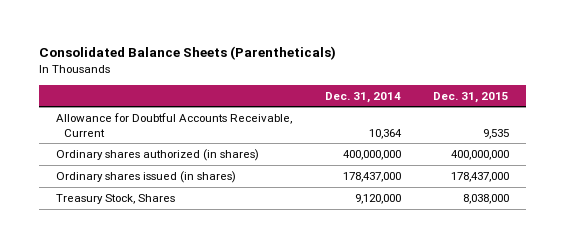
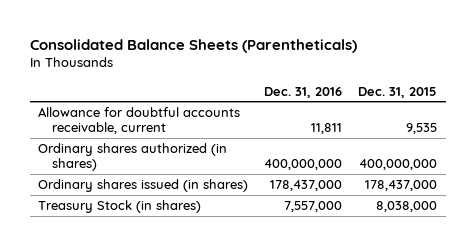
[324,91,401,103] Dec. 31, 2014 -> none
none -> [264,86,343,98] Dec. 31, 2016
[55,112,292,137] Allowance for Doubtful Accounts Receivable, Current -> [37,107,240,135] Allowance for doubtful accounts receivable, current
[55,193,175,204] Treasury Stock, Shares -> [37,200,201,214] Treasury Stock (in shares)

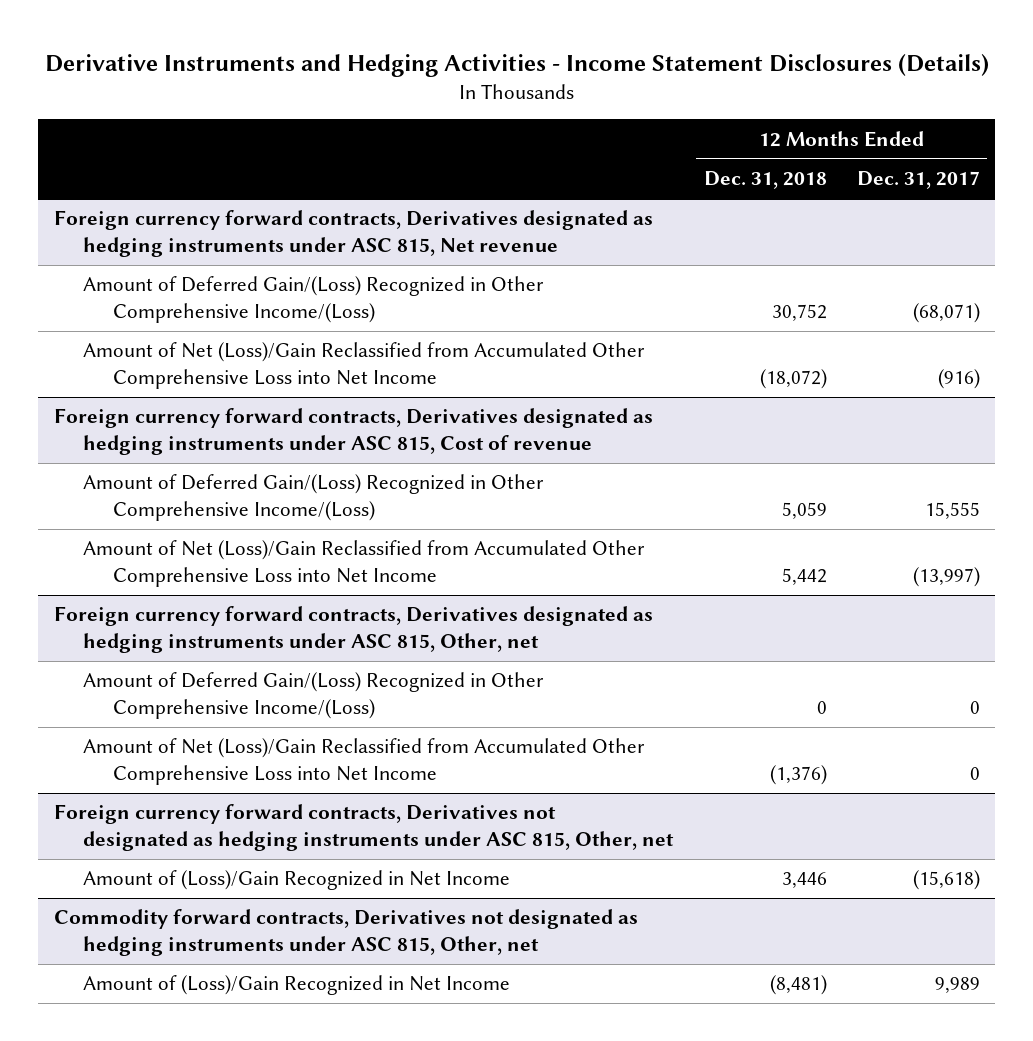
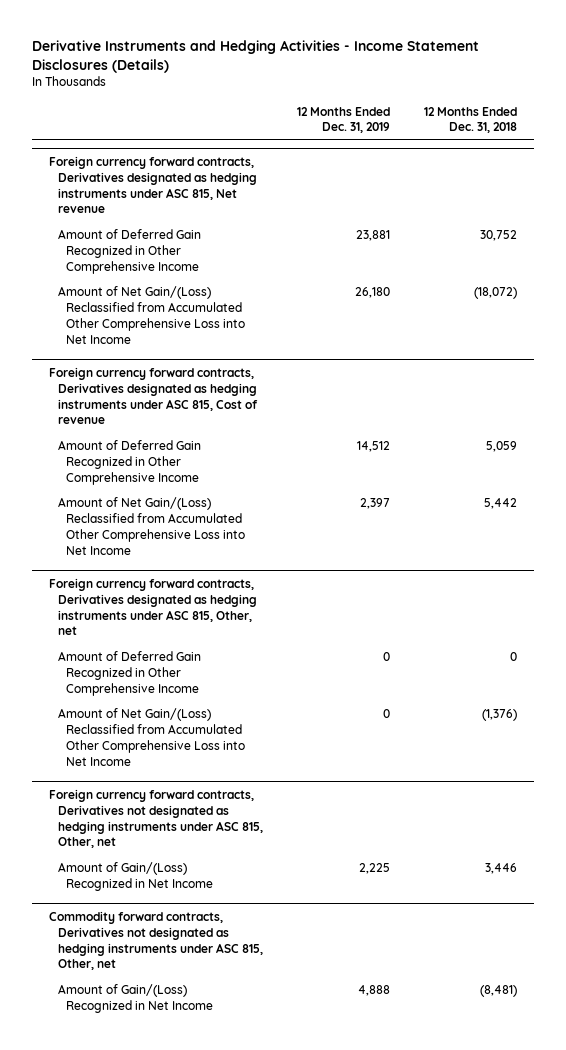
[856,171,980,190] Dec. 31, 2017 -> none
none -> [296,106,390,134] 12 Months Ended Dec. 31, 2019
[83,276,545,324] Amount of Deferred Gain/(Loss) Recognized in Other Comprehensive Income/(Loss) -> [57,229,201,274] Amount of Deferred Gain Recognized in Other Comprehensive Income
[83,342,646,390] Amount of Net (Loss)/Gain Reclassified from Accumulated Other Comprehensive Loss into Net Income -> [57,286,246,344] Amount of Net Gain/(Loss) Reclassified from Accumulated Other Comprehensive Loss into Net Income
[83,474,545,522] Amount of Deferred Gain/(Loss) Recognized in Other Comprehensive Income/(Loss) -> [57,440,201,485] Amount of Deferred Gain Recognized in Other Comprehensive Income
[83,540,646,588] Amount of Net (Loss)/Gain Reclassified from Accumulated Other Comprehensive Loss into Net Income -> [57,497,246,555] Amount of Net Gain/(Loss) Reclassified from Accumulated Other Comprehensive Loss into Net Income
[83,672,545,720] Amount of Deferred Gain/(Loss) Recognized in Other Comprehensive Income/(Loss) -> [57,651,201,696] Amount of Deferred Gain Recognized in Other Comprehensive Income
[83,738,646,786] Amount of Net (Loss)/Gain Reclassified from Accumulated Other Comprehensive Loss into Net Income -> [57,708,246,766] Amount of Net Gain/(Loss) Reclassified from Accumulated Other Comprehensive Loss into Net Income
[83,870,511,891] Amount of (Loss)/Gain Recognized in Net Income -> [57,862,214,891] Amount of Gain/(Loss) Recognized in Net Income
[83,975,511,996] Amount of (Loss)/Gain Recognized in Net Income -> [57,984,214,1013] Amount of Gain/(Loss) Recognized in Net Income

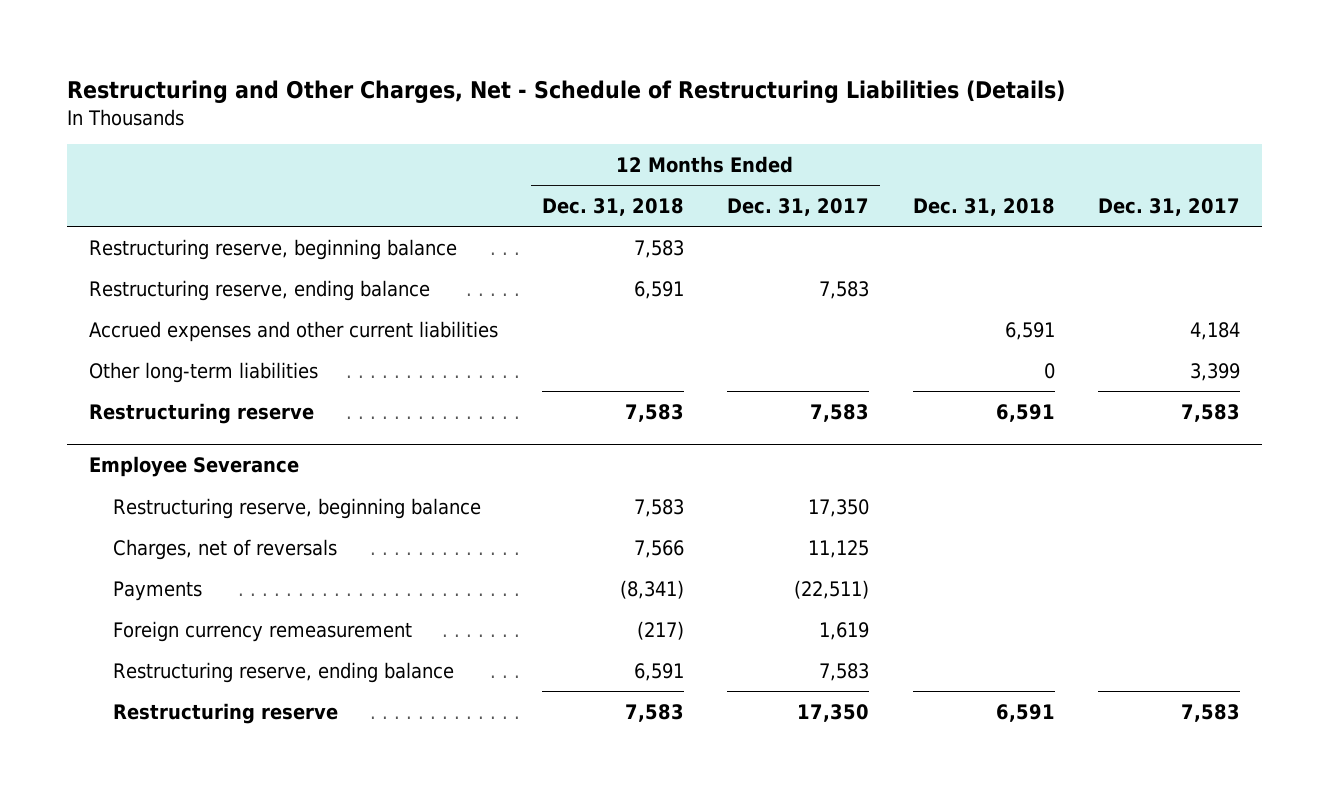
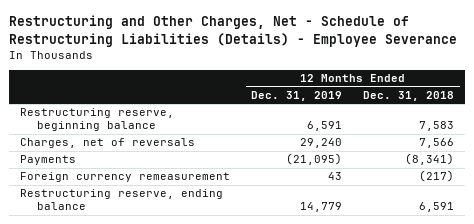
[67,80,1066,104] Restructuring and Other Charges, Net - Schedule of Restructuring Liabilities (Details) -> [8,15,457,47] Restructuring and Other Charges, Net - Schedule of Restructuring Liabilities (Details) - Employee Severance
[727,198,870,217] Dec. 31, 2017 -> none
[912,198,1055,217] Dec. 31, 2018 -> none
[1097,198,1240,217] Dec. 31, 2017 -> none
none -> [251,90,343,101] Dec. 31, 2019
[89,279,431,301] Restructuring reserve, ending balance -> none
[89,320,499,342] Accrued expenses and other current liabilities -> none
[89,361,319,383] Other long-term liabilities -> none
[89,402,315,424] Restructuring reserve -> none
[89,456,300,478] Employee Severance -> none
[112,497,481,519] Restructuring reserve, beginning balance -> none
[112,702,338,724] Restructuring reserve -> none

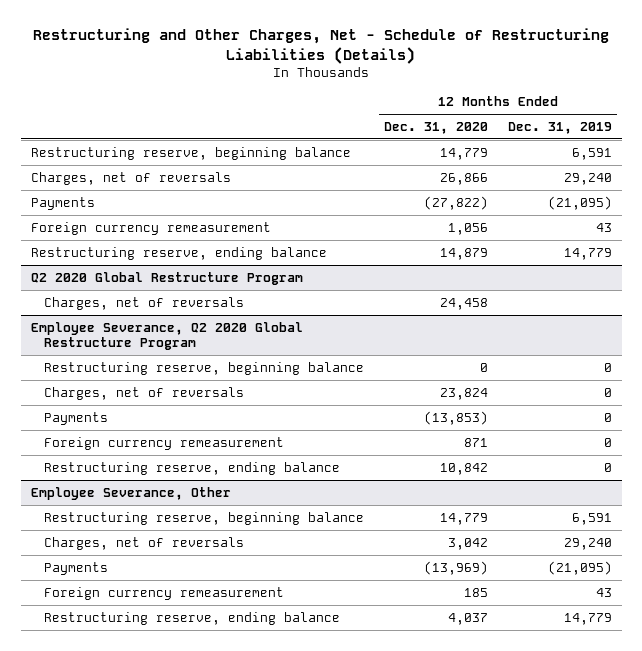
[8,15,457,47] Restructuring and Other Charges, Net - Schedule of Restructuring Liabilities (Details) - Employee Severance -> [33,28,610,64] Restructuring and Other Charges, Net - Schedule of Restructuring Liabilities (Details)
[363,90,455,101] Dec. 31, 2018 -> none
none -> [383,121,488,134] Dec. 31, 2020
none -> [30,271,303,285] Q2 2020 Global Restructure Program
none -> [43,296,244,310] Charges, net of reversals
none -> [30,321,303,350] Employee Severance, Q2 2020 Global Restructure Program
none -> [43,361,364,375] Restructuring reserve, beginning balance
none -> [43,386,244,400] Charges, net of reversals
none -> [43,411,108,425] Payments
none -> [43,436,284,450] Foreign currency remeasurement
none -> [43,461,340,475] Restructuring reserve, ending balance
none -> [30,486,231,500] Employee Severance, Other
none -> [43,511,364,525] Restructuring reserve, beginning balance
none -> [43,536,244,550] Charges, net of reversals
none -> [43,561,108,575] Payments
none -> [43,586,284,600] Foreign currency remeasurement
none -> [43,611,340,625] Restructuring reserve, ending balance

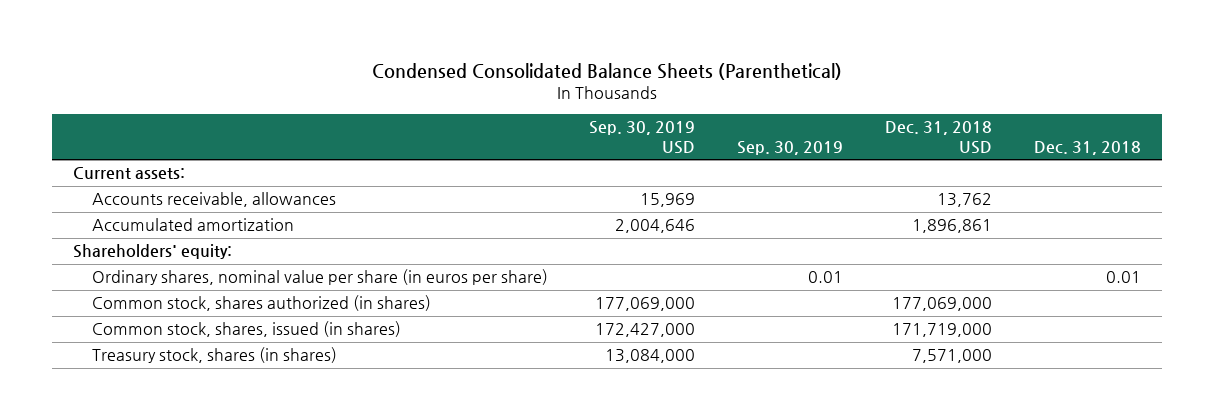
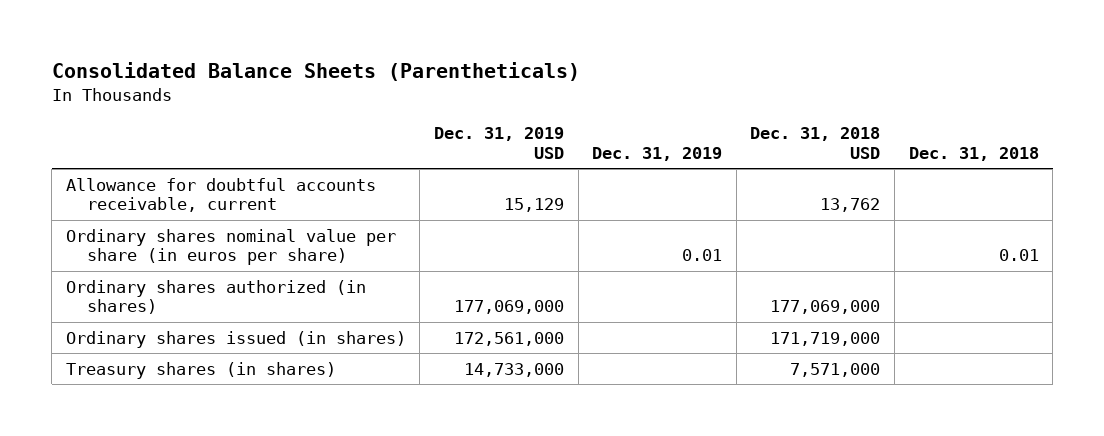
[371,62,842,80] Condensed Consolidated Balance Sheets (Parenthetical) -> [51,61,580,81] Consolidated Balance Sheets (Parentheticals)
[589,121,696,154] Sep. 30, 2019 USD -> none
[737,140,844,155] Sep. 30, 2019 -> none
none -> [433,127,564,160] Dec. 31, 2019 USD
none -> [592,147,723,162] Dec. 31, 2019
[73,167,186,180] Current assets: -> none
[91,218,294,232] Accumulated amortization -> none
[73,244,233,260] Shareholders' equity: -> none
[91,192,336,208] Accounts receivable, allowances -> [65,177,376,213] Allowance for doubtful accounts receivable, current
[91,269,548,286] Ordinary shares, nominal value per share (in euros per share) -> [65,228,396,266] Ordinary shares nominal value per share (in euros per share)
[91,295,431,312] Common stock, shares authorized (in shares) -> [65,279,366,315] Ordinary shares authorized (in shares)
[91,321,401,338] Common stock, shares, issued (in shares) -> [65,330,406,348] Ordinary shares issued (in shares)
[91,347,337,364] Treasury stock, shares (in shares) -> [65,361,336,379] Treasury shares (in shares)

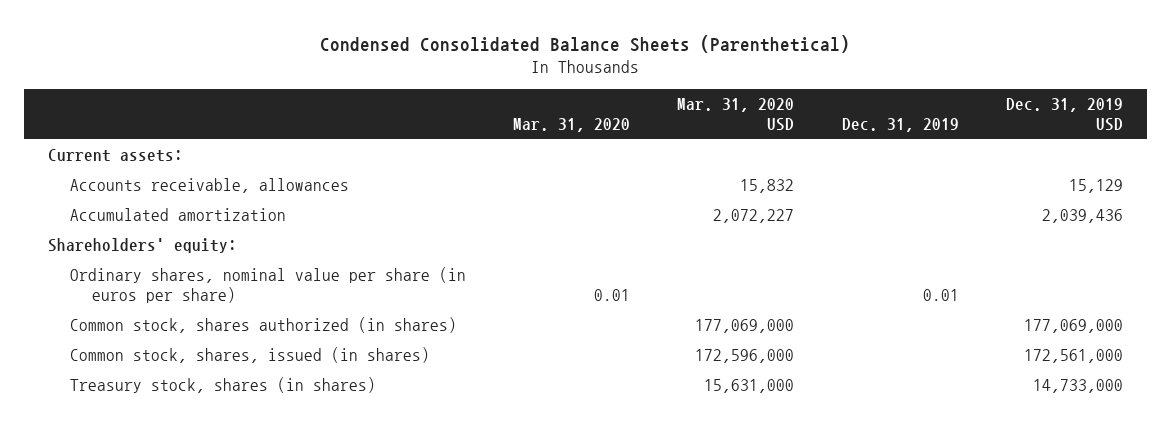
[51,61,580,81] Consolidated Balance Sheets (Parentheticals) -> [320,34,851,53] Condensed Consolidated Balance Sheets (Parenthetical)
[750,127,881,160] Dec. 31, 2018 USD -> none
[908,147,1039,162] Dec. 31, 2018 -> none
none -> [513,118,631,133] Mar. 31, 2020
none -> [677,98,795,132] Mar. 31, 2020 USD
none -> [47,149,183,163] Current assets:
[65,177,376,213] Allowance for doubtful accounts receivable, current -> [69,178,349,194] Accounts receivable, allowances
none -> [69,208,286,222] Accumulated amortization
none -> [47,238,237,254] Shareholders' equity:
[65,228,396,266] Ordinary shares nominal value per share (in euros per share) -> [69,267,466,304] Ordinary shares, nominal value per share (in euros per share)
[65,279,366,315] Ordinary shares authorized (in shares) -> [69,317,457,334] Common stock, shares authorized (in shares)
[65,330,406,348] Ordinary shares issued (in shares) -> [69,347,430,364] Common stock, shares, issued (in shares)
[65,361,336,379] Treasury shares (in shares) -> [69,377,376,394] Treasury stock, shares (in shares)

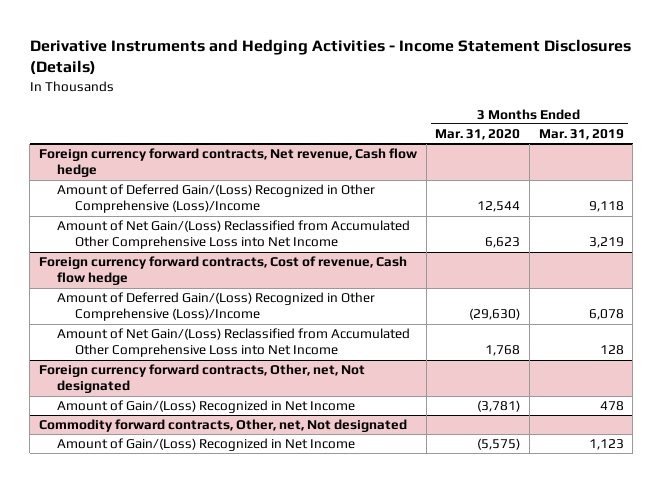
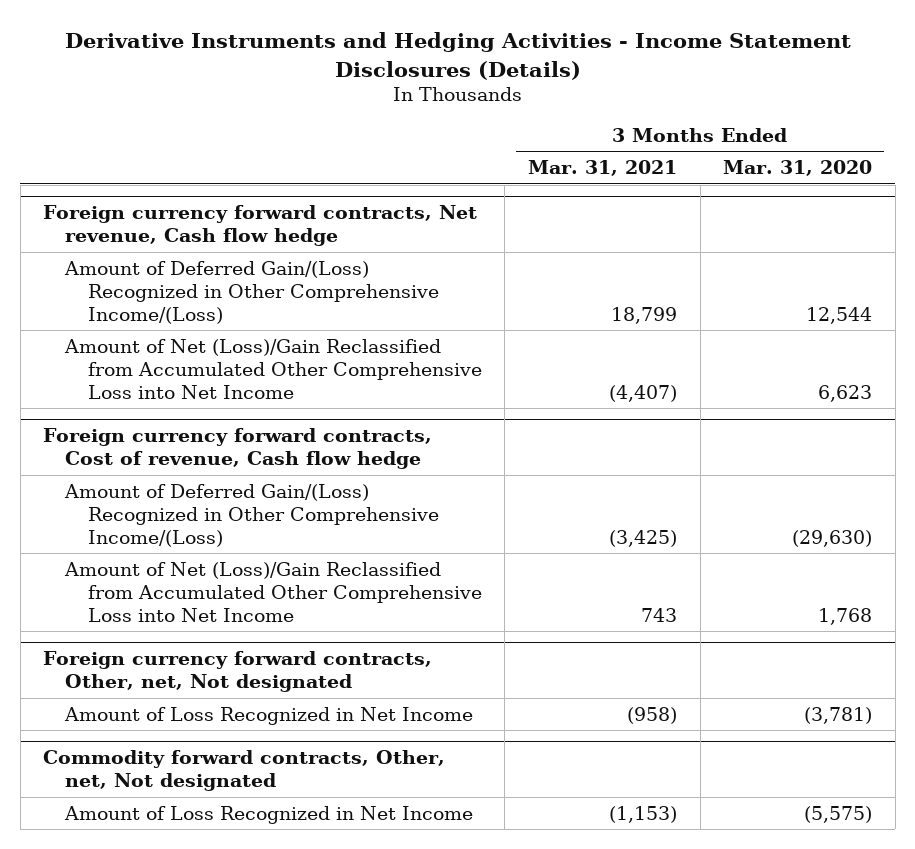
[538,128,624,140] Mar. 31, 2019 -> none
none -> [527,160,677,177] Mar. 31, 2021
[57,184,376,214] Amount of Deferred Gain/(Loss) Recognized in Other Comprehensive (Loss)/Income -> [64,260,439,324] Amount of Deferred Gain/(Loss) Recognized in Other Comprehensive Income/(Loss)
[57,220,411,250] Amount of Net Gain/(Loss) Reclassified from Accumulated Other Comprehensive Loss into Net Income -> [64,338,482,399] Amount of Net (Loss)/Gain Reclassified from Accumulated Other Comprehensive Loss into Net Income
[57,292,376,322] Amount of Deferred Gain/(Loss) Recognized in Other Comprehensive (Loss)/Income -> [64,483,439,547] Amount of Deferred Gain/(Loss) Recognized in Other Comprehensive Income/(Loss)
[57,328,411,358] Amount of Net Gain/(Loss) Reclassified from Accumulated Other Comprehensive Loss into Net Income -> [64,561,482,622] Amount of Net (Loss)/Gain Reclassified from Accumulated Other Comprehensive Loss into Net Income
[57,400,356,414] Amount of Gain/(Loss) Recognized in Net Income -> [64,706,474,725] Amount of Loss Recognized in Net Income
[57,438,356,452] Amount of Gain/(Loss) Recognized in Net Income -> [64,805,474,824] Amount of Loss Recognized in Net Income

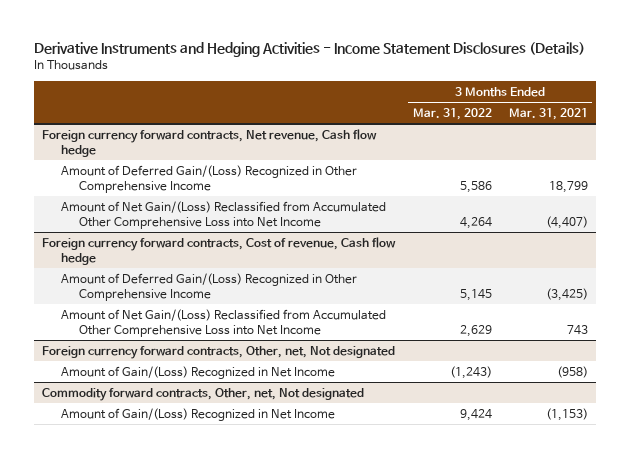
[723,160,873,177] Mar. 31, 2020 -> none
none -> [412,108,492,121] Mar. 31, 2022
[64,260,439,324] Amount of Deferred Gain/(Loss) Recognized in Other Comprehensive Income/(Loss) -> [60,164,357,194] Amount of Deferred Gain/(Loss) Recognized in Other Comprehensive Income
[64,338,482,399] Amount of Net (Loss)/Gain Reclassified from Accumulated Other Comprehensive Loss into Net Income -> [60,200,386,230] Amount of Net Gain/(Loss) Reclassified from Accumulated Other Comprehensive Loss into Net Income
[64,483,439,547] Amount of Deferred Gain/(Loss) Recognized in Other Comprehensive Income/(Loss) -> [60,272,357,302] Amount of Deferred Gain/(Loss) Recognized in Other Comprehensive Income
[64,561,482,622] Amount of Net (Loss)/Gain Reclassified from Accumulated Other Comprehensive Loss into Net Income -> [60,308,386,338] Amount of Net Gain/(Loss) Reclassified from Accumulated Other Comprehensive Loss into Net Income
[64,706,474,725] Amount of Loss Recognized in Net Income -> [60,365,335,379] Amount of Gain/(Loss) Recognized in Net Income
[64,805,474,824] Amount of Loss Recognized in Net Income -> [60,407,335,421] Amount of Gain/(Loss) Recognized in Net Income

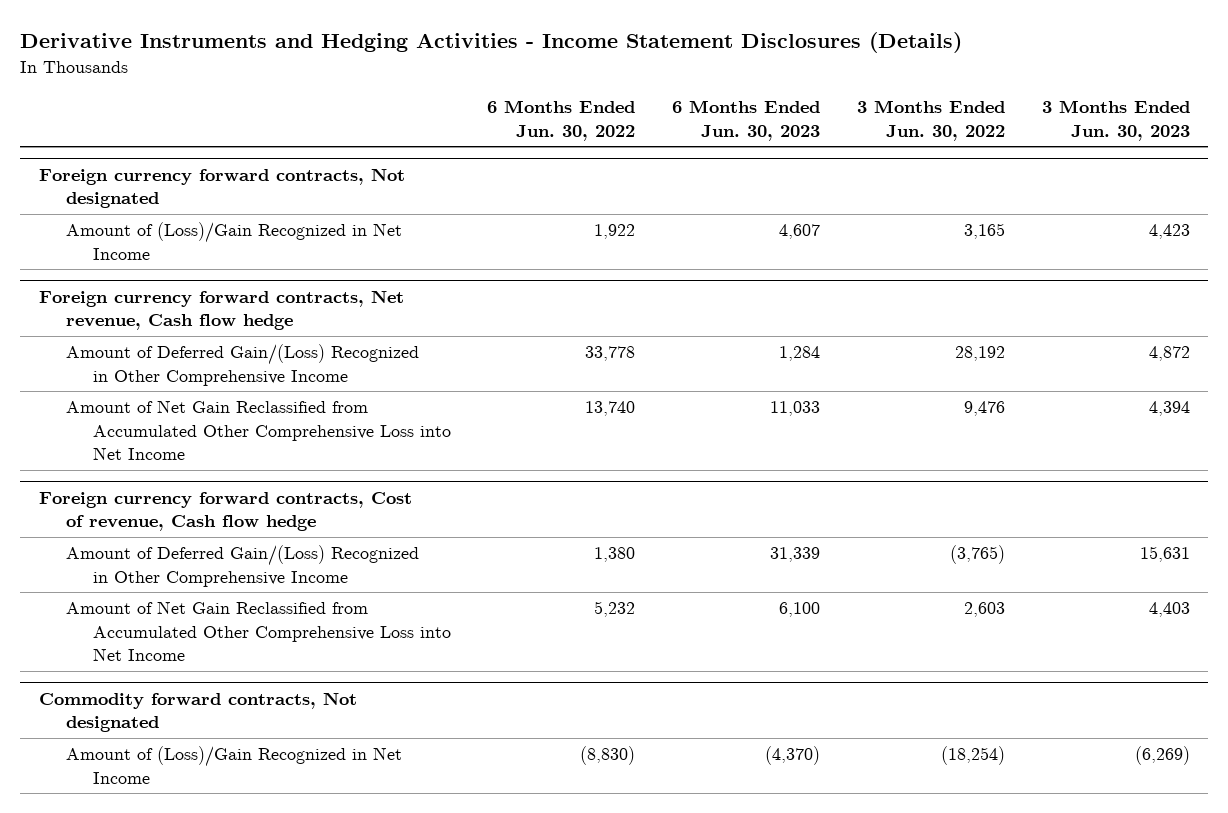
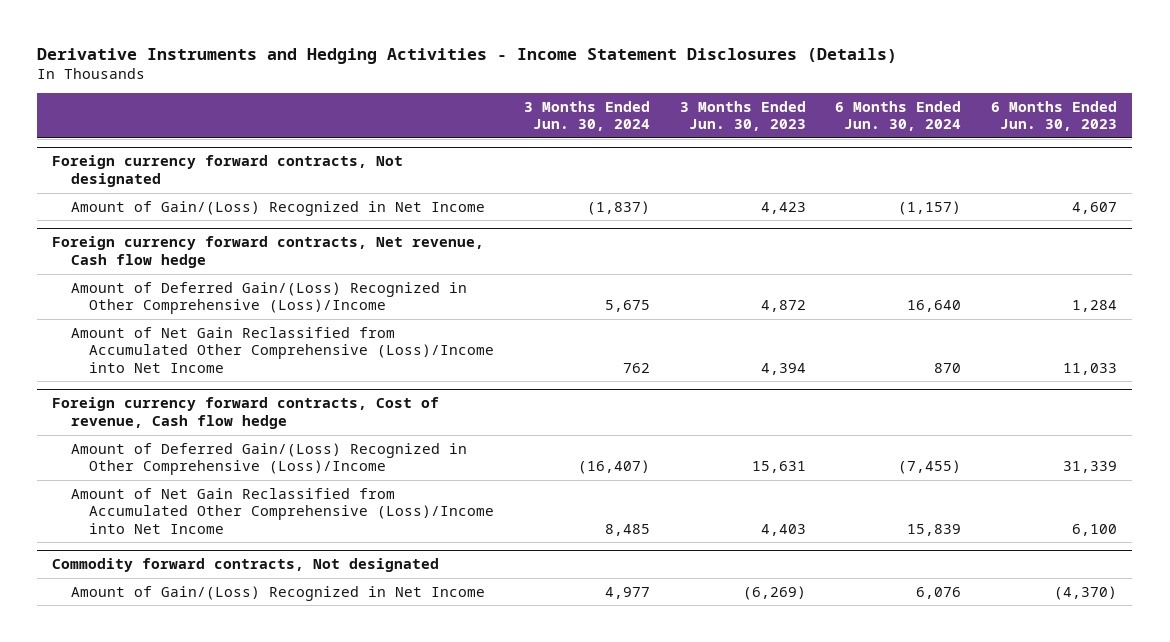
[487,100,636,141] 6 Months Ended Jun. 30, 2022 -> none
[857,100,1006,141] 3 Months Ended Jun. 30, 2022 -> none
none -> [523,100,650,132] 3 Months Ended Jun. 30, 2024
none -> [835,100,962,132] 6 Months Ended Jun. 30, 2024
[65,222,402,260] Amount of (Loss)/Gain Recognized in Net Income -> [70,200,485,216] Amount of Gain/(Loss) Recognized in Net Income
[65,344,419,386] Amount of Deferred Gain/(Loss) Recognized in Other Comprehensive Income -> [70,281,467,315] Amount of Deferred Gain/(Loss) Recognized in Other Comprehensive (Loss)/Income
[65,400,451,461] Amount of Net Gain Reclassified from Accumulated Other Comprehensive Loss into Net Income -> [70,326,494,374] Amount of Net Gain Reclassified from Accumulated Other Comprehensive (Loss)/Income into Net Income
[65,545,419,587] Amount of Deferred Gain/(Loss) Recognized in Other Comprehensive Income -> [70,442,467,476] Amount of Deferred Gain/(Loss) Recognized in Other Comprehensive (Loss)/Income
[65,601,451,662] Amount of Net Gain Reclassified from Accumulated Other Comprehensive Loss into Net Income -> [70,487,494,535] Amount of Net Gain Reclassified from Accumulated Other Comprehensive (Loss)/Income into Net Income
[65,746,402,784] Amount of (Loss)/Gain Recognized in Net Income -> [70,585,485,601] Amount of Gain/(Loss) Recognized in Net Income

